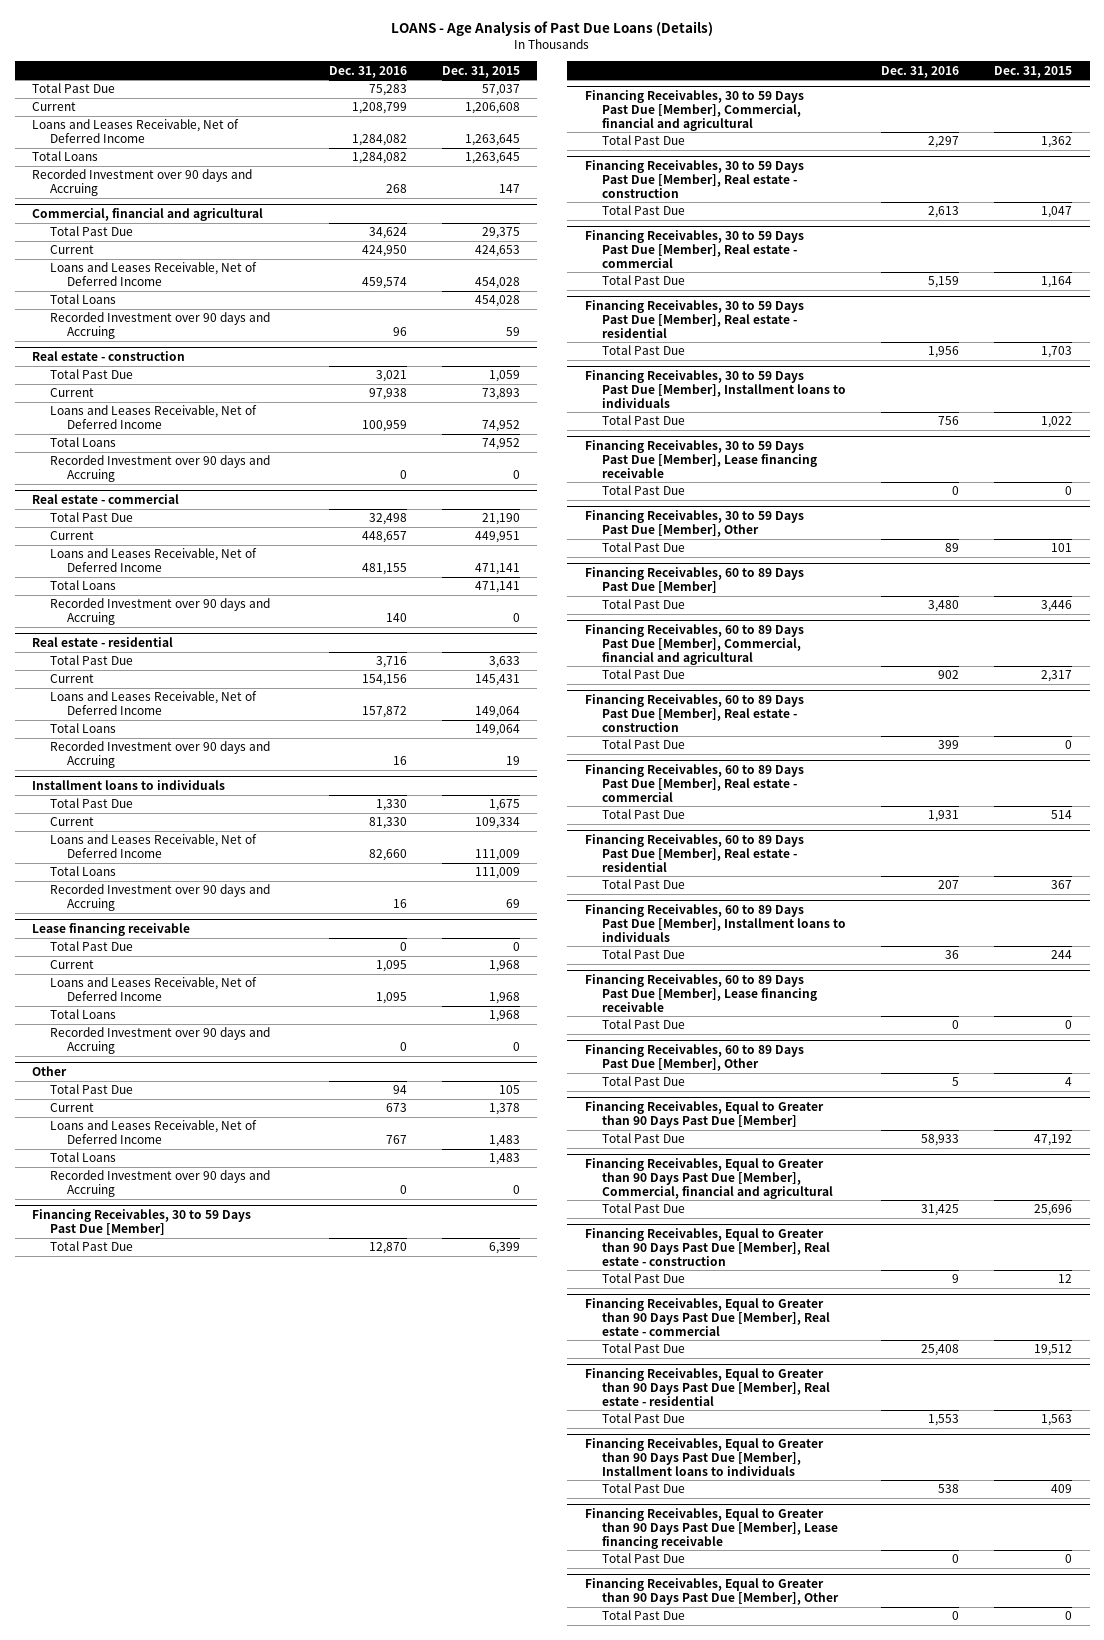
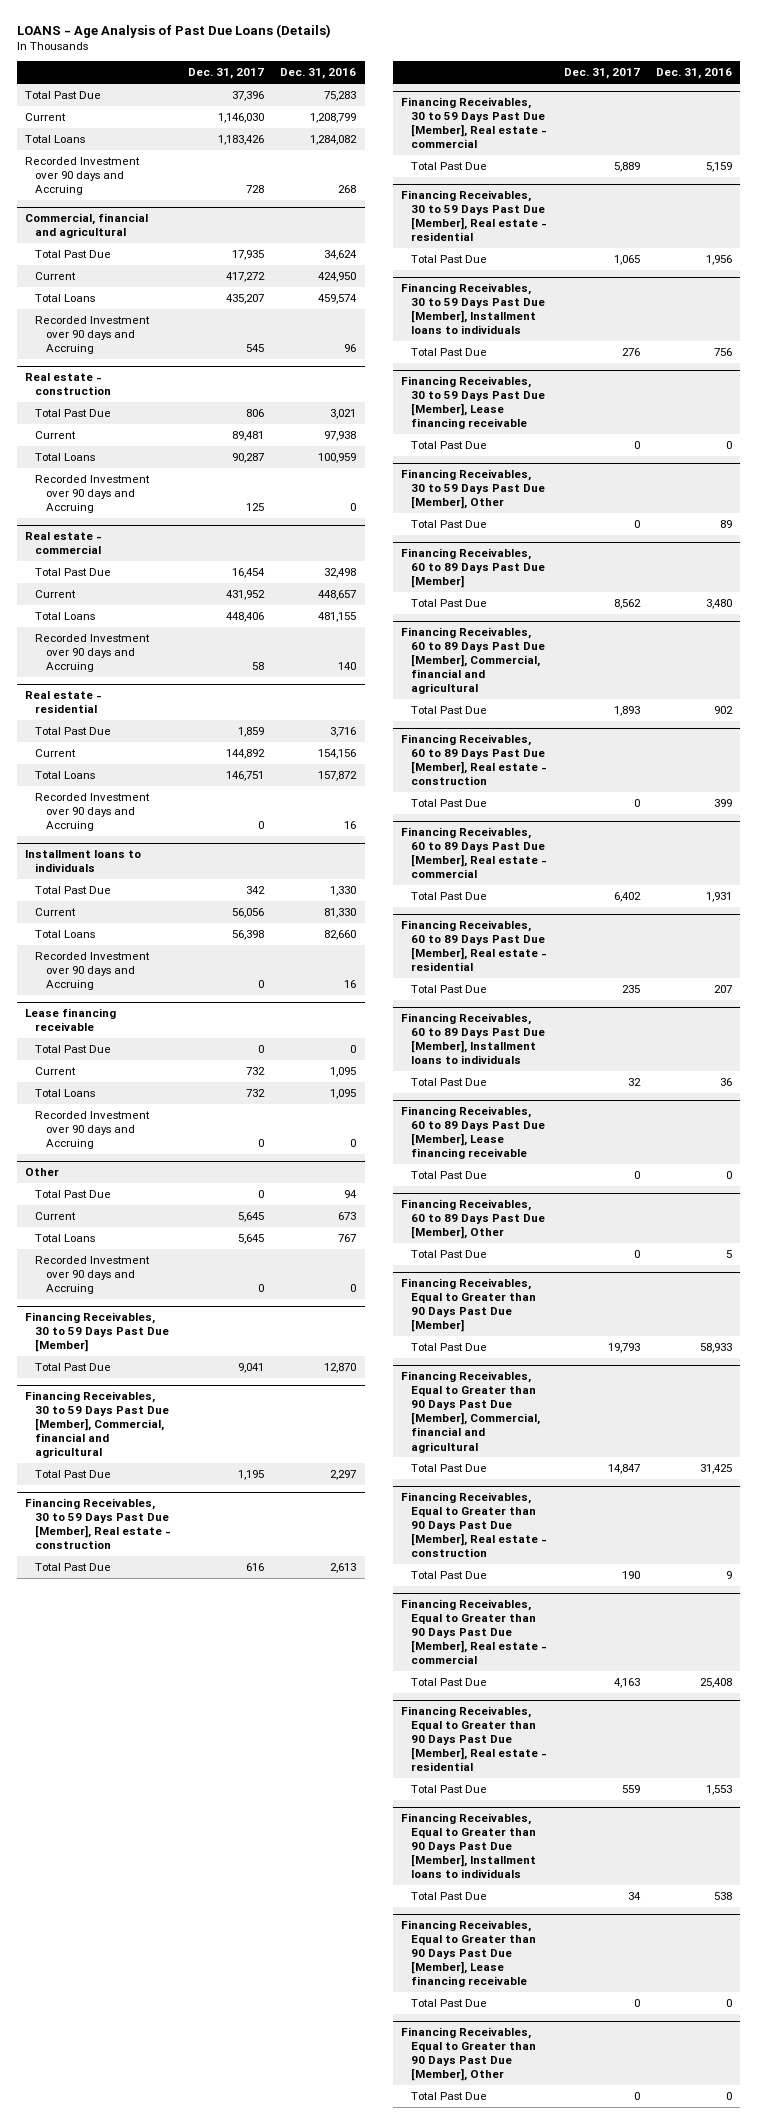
[441,65,520,78] Dec. 31, 2015 -> none
none -> [187,68,264,80] Dec. 31, 2017
[32,119,240,144] Loans and Leases Receivable, Net of Deferred Income -> none
[49,294,116,305] Total Loans -> none
[49,262,257,287] Loans and Leases Receivable, Net of Deferred Income -> [35,293,96,302] Total Loans
[49,437,116,448] Total Loans -> none
[49,405,257,430] Loans and Leases Receivable, Net of Deferred Income -> [35,452,96,461] Total Loans
[49,580,116,591] Total Loans -> none
[49,548,257,573] Loans and Leases Receivable, Net of Deferred Income -> [35,611,96,620] Total Loans
[49,723,116,734] Total Loans -> none
[49,691,257,716] Loans and Leases Receivable, Net of Deferred Income -> [35,770,96,779] Total Loans
[49,866,116,877] Total Loans -> none
[49,834,257,859] Loans and Leases Receivable, Net of Deferred Income -> [35,929,96,938] Total Loans
[49,1009,116,1020] Total Loans -> none
[49,977,257,1002] Loans and Leases Receivable, Net of Deferred Income -> [35,1088,96,1097] Total Loans
[49,1152,116,1163] Total Loans -> none
[49,1120,257,1145] Loans and Leases Receivable, Net of Deferred Income -> [35,1233,96,1242] Total Loans

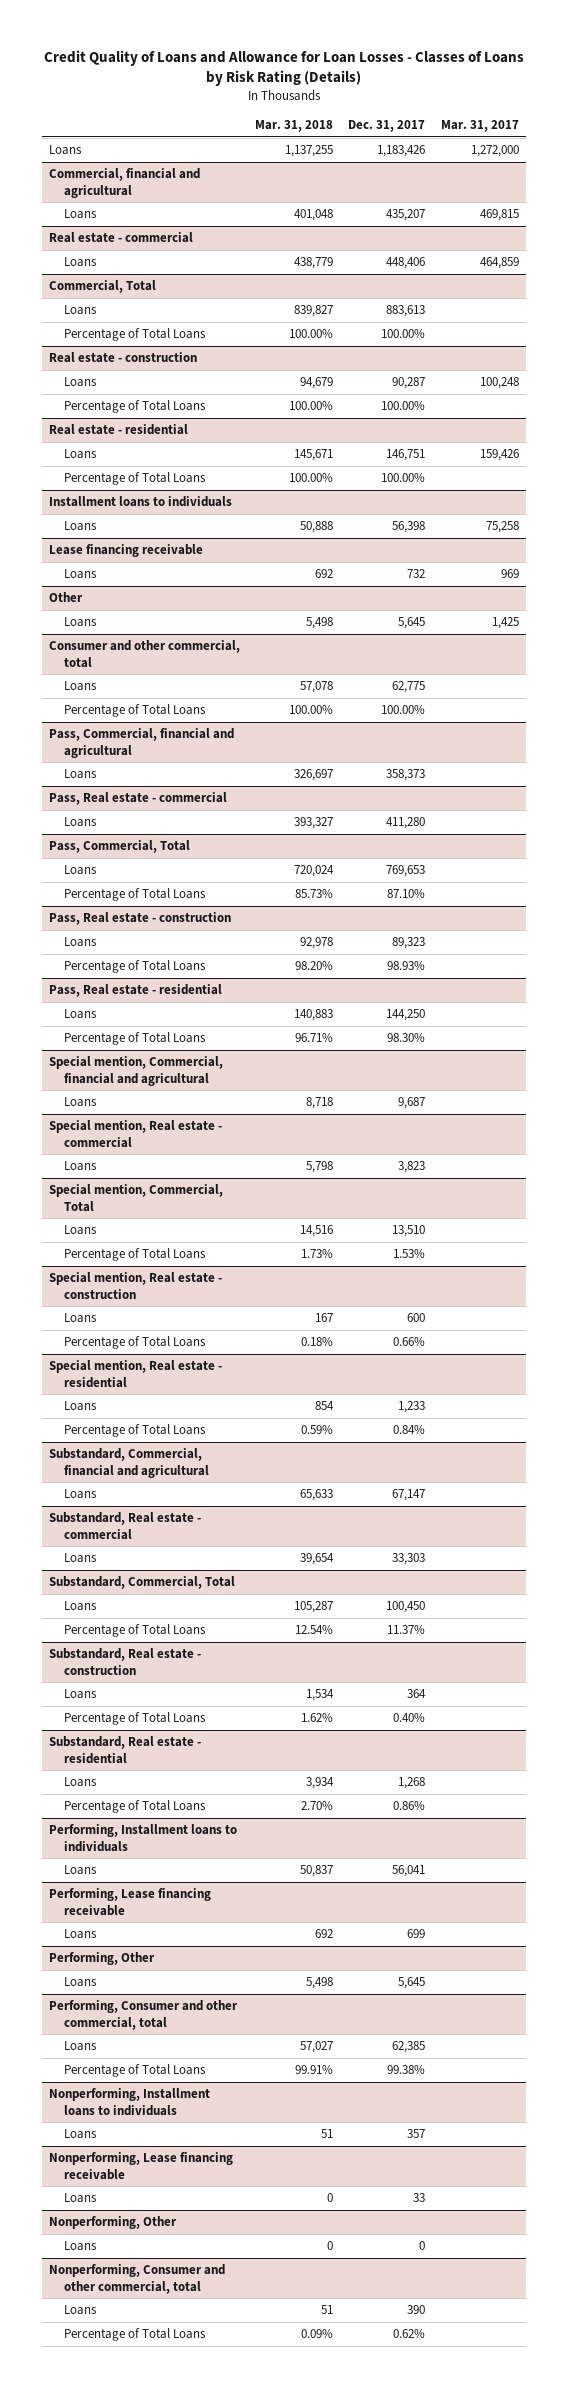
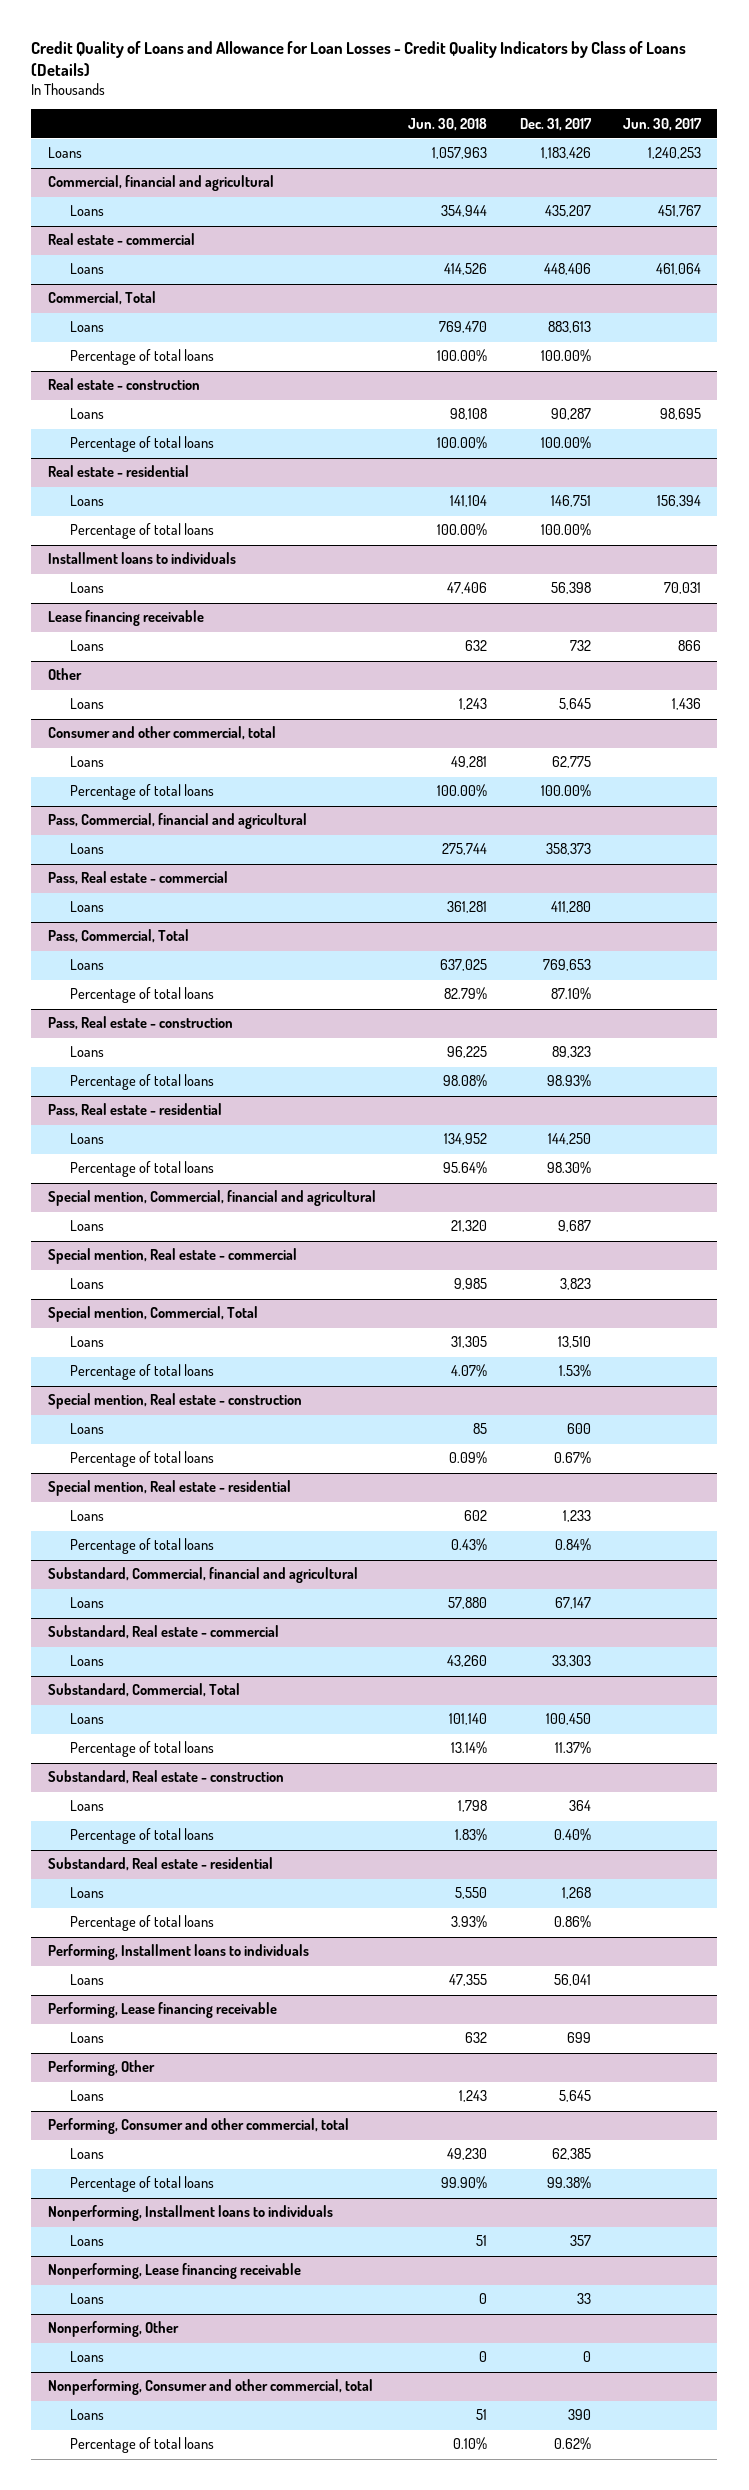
[43,50,524,87] Credit Quality of Loans and Allowance for Loan Losses - Classes of Loans by Risk Rating (Details) -> [31,40,687,76] Credit Quality of Loans and Allowance for Loan Losses - Credit Quality Indicators by Class of Loans (Details)
[255,120,334,133] Mar. 31, 2018 -> none
[440,120,519,133] Mar. 31, 2017 -> none
none -> [408,117,488,131] Jun. 30, 2018
none -> [623,117,703,131] Jun. 30, 2017
[63,328,206,342] Percentage of Total Loans -> [69,349,214,366] Percentage of total loans
[63,400,206,414] Percentage of Total Loans -> [69,436,214,453] Percentage of total loans
[63,472,206,486] Percentage of Total Loans -> [69,523,214,540] Percentage of total loans
[63,704,206,718] Percentage of Total Loans -> [69,784,214,801] Percentage of total loans
[63,888,206,902] Percentage of Total Loans -> [69,987,214,1004] Percentage of total loans
[63,960,206,974] Percentage of Total Loans -> [69,1074,214,1091] Percentage of total loans
[63,1032,206,1046] Percentage of Total Loans -> [69,1161,214,1178] Percentage of total loans
[63,1248,206,1262] Percentage of Total Loans -> [69,1364,214,1381] Percentage of total loans
[63,1336,206,1350] Percentage of Total Loans -> [69,1451,214,1468] Percentage of total loans
[393,1337,426,1347] 0.66% -> [553,1451,591,1465] 0.67%
[63,1424,206,1438] Percentage of Total Loans -> [69,1538,214,1555] Percentage of total loans
[63,1624,206,1638] Percentage of Total Loans -> [69,1741,214,1758] Percentage of total loans
[63,1712,206,1726] Percentage of Total Loans -> [69,1828,214,1845] Percentage of total loans
[63,1800,206,1814] Percentage of Total Loans -> [69,1915,214,1932] Percentage of total loans
[63,2064,206,2078] Percentage of Total Loans -> [69,2176,214,2193] Percentage of total loans
[63,2328,206,2342] Percentage of Total Loans -> [69,2437,214,2454] Percentage of total loans

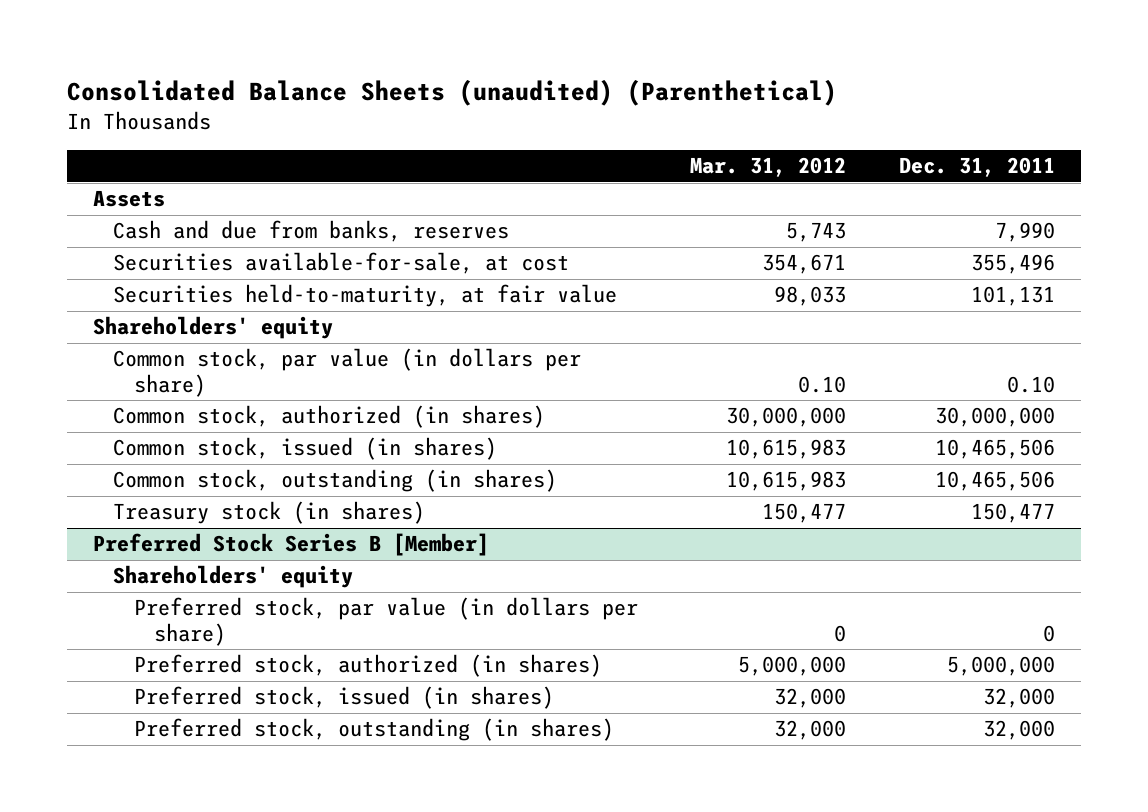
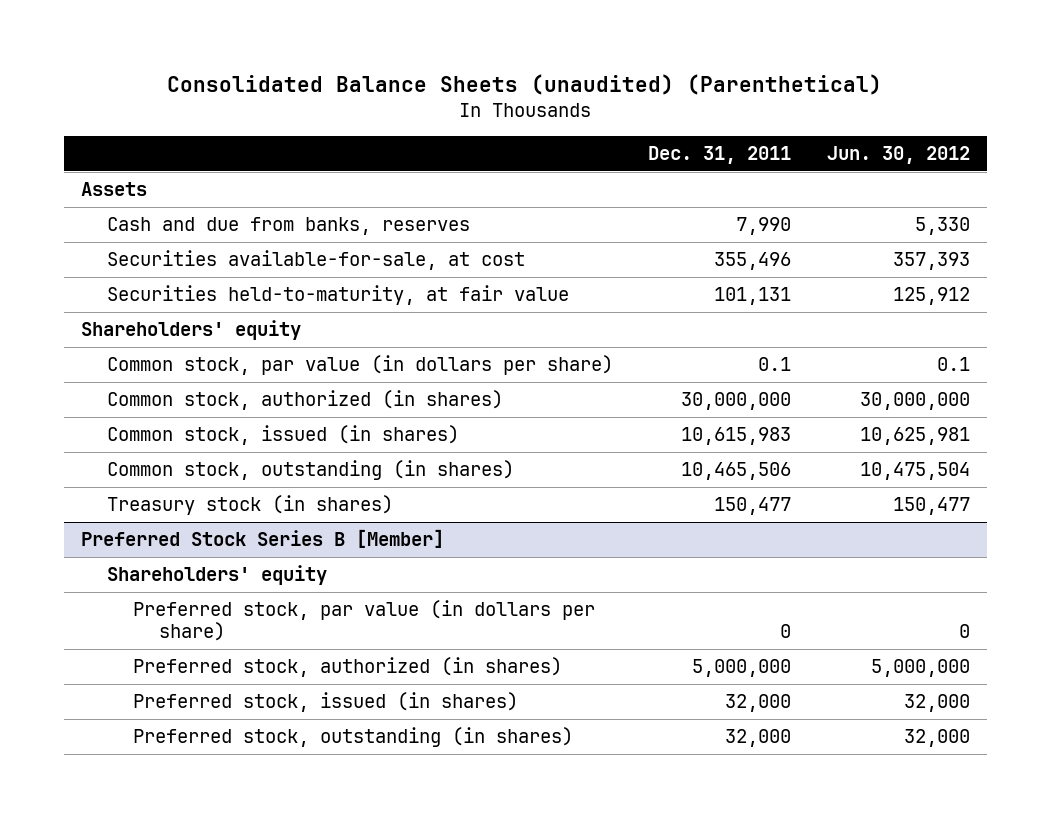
[690,157,847,178] Mar. 31, 2012 -> none
none -> [826,145,970,164] Jun. 30, 2012
[1006,375,1055,393] 0.10 -> [758,357,792,372] 0.1
[934,439,1055,460] 10,465,506 -> [681,427,792,446] 10,615,983

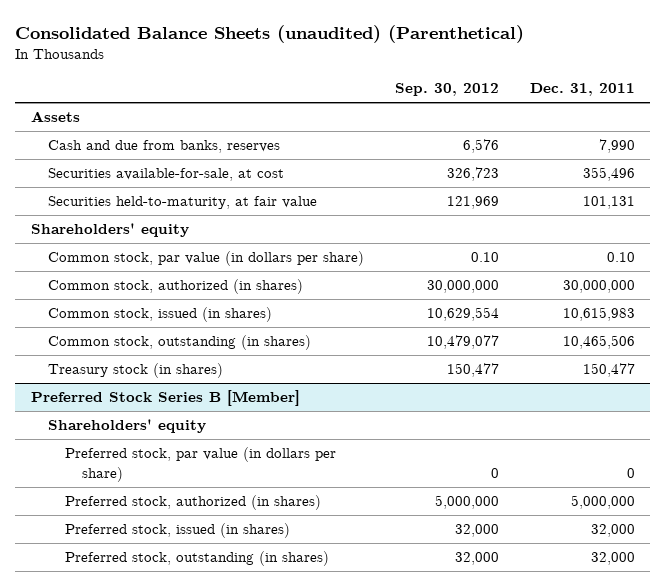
[826,145,970,164] Jun. 30, 2012 -> none
none -> [394,83,499,97] Sep. 30, 2012
[758,357,792,372] 0.1 -> [606,252,635,263] 0.10

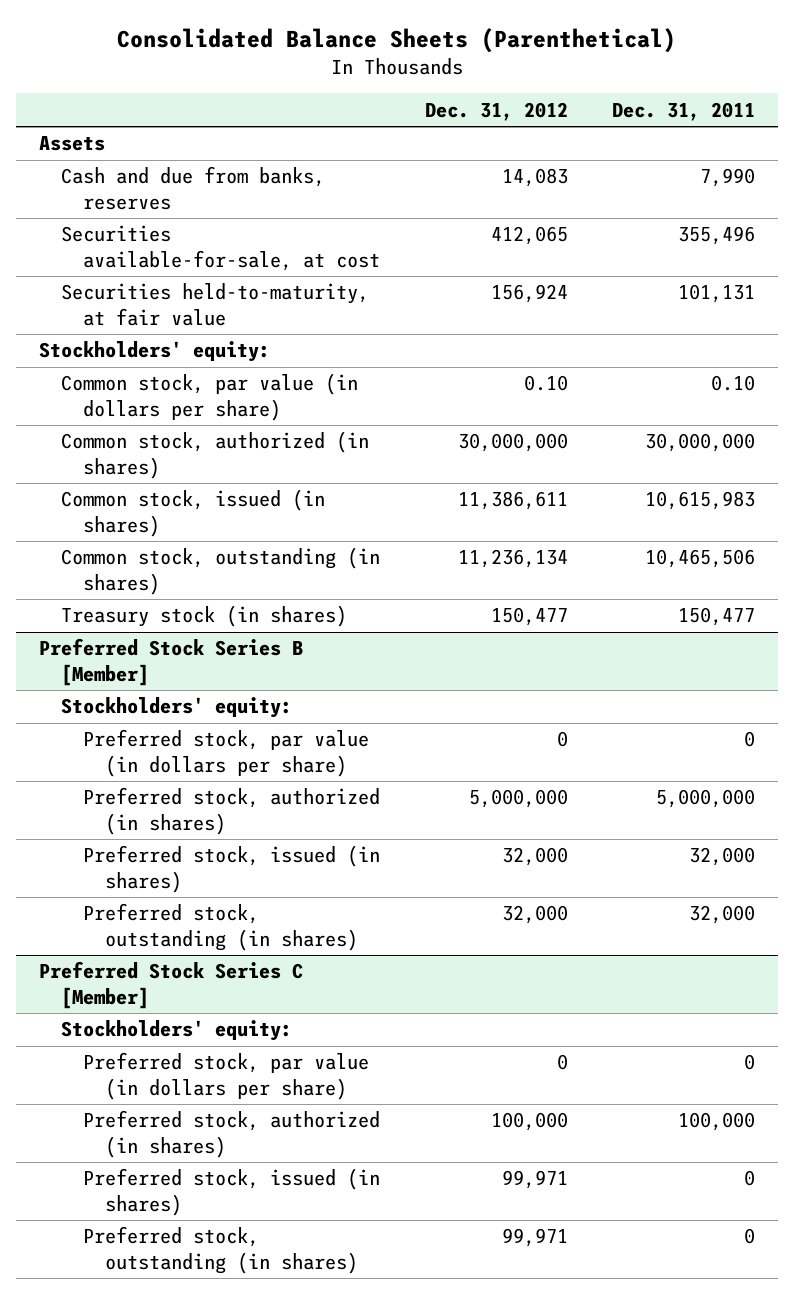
[15,24,525,43] Consolidated Balance Sheets (unaudited) (Parenthetical) -> [116,27,676,53] Consolidated Balance Sheets (Parenthetical)
[394,83,499,97] Sep. 30, 2012 -> none
none -> [424,101,568,121] Dec. 31, 2012
[30,223,189,238] Shareholders' equity -> [38,341,270,363] Stockholders' equity:
[47,419,206,434] Shareholders' equity -> [60,697,292,719] Stockholders' equity:
none -> [38,961,303,1009] Preferred Stock Series C [Member]
none -> [60,1020,292,1042] Stockholders' equity:
none -> [82,1052,369,1100] Preferred stock, par value (in dollars per share)
none -> [82,1110,380,1158] Preferred stock, authorized (in shares)
none -> [82,1168,380,1216] Preferred stock, issued (in shares)
none -> [82,1226,359,1274] Preferred stock, outstanding (in shares)

